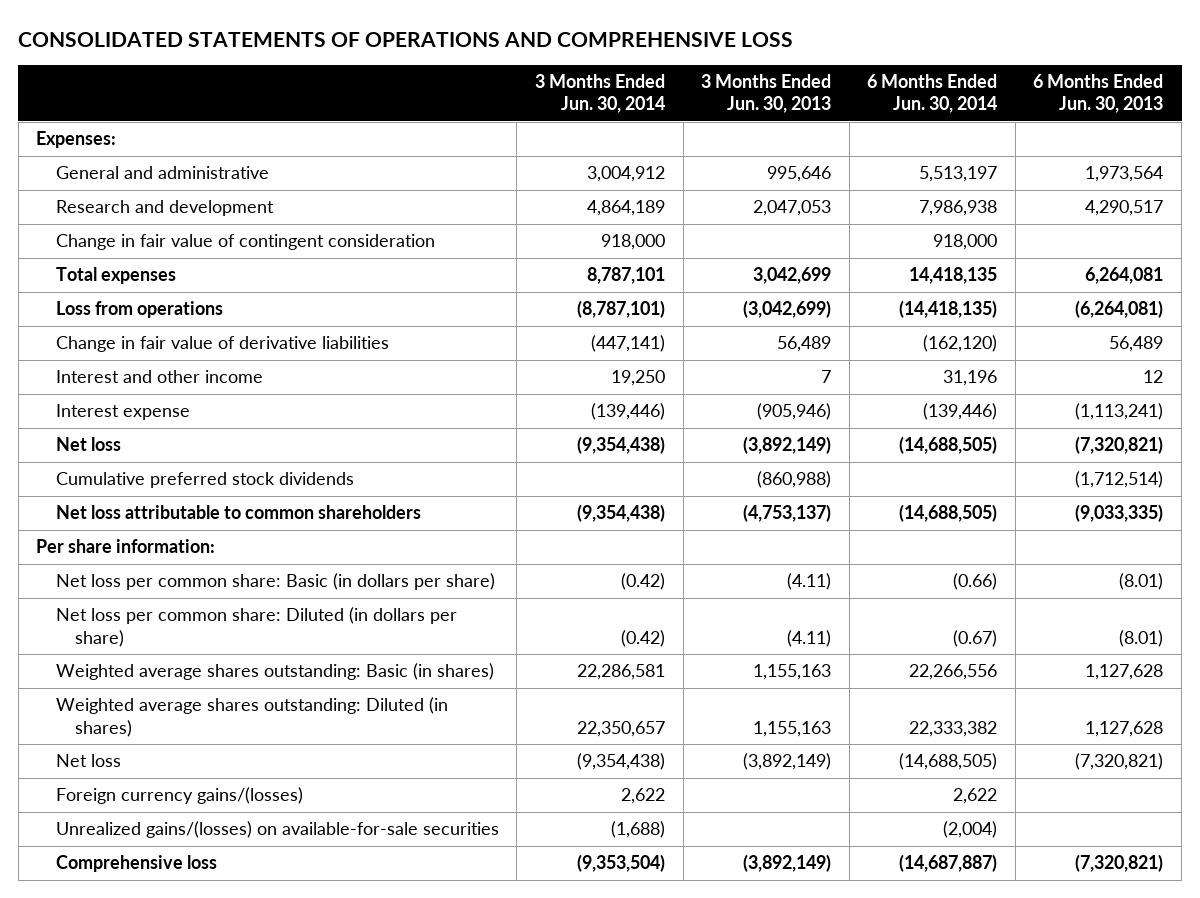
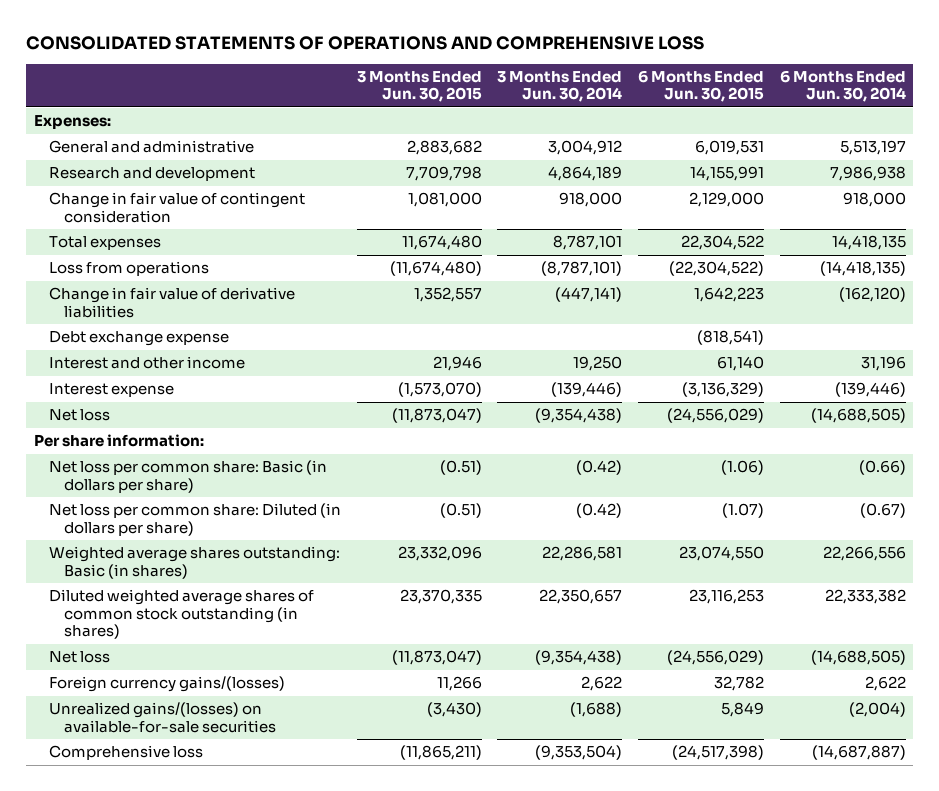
[701,74,832,114] 3 Months Ended Jun. 30, 2013 -> none
[1033,74,1164,114] 6 Months Ended Jun. 30, 2013 -> none
none -> [356,70,482,103] 3 Months Ended Jun. 30, 2015
none -> [637,69,764,103] 6 Months Ended Jun. 30, 2015
none -> [49,331,230,347] Debt exchange expense
[55,472,354,489] Cumulative preferred stock dividends -> none
[55,505,421,520] Net loss attributable to common shareholders -> none
[55,697,448,737] Weighted average shares outstanding: Diluted (in shares) -> [49,589,315,640] Diluted weighted average shares of common stock outstanding (in shares)

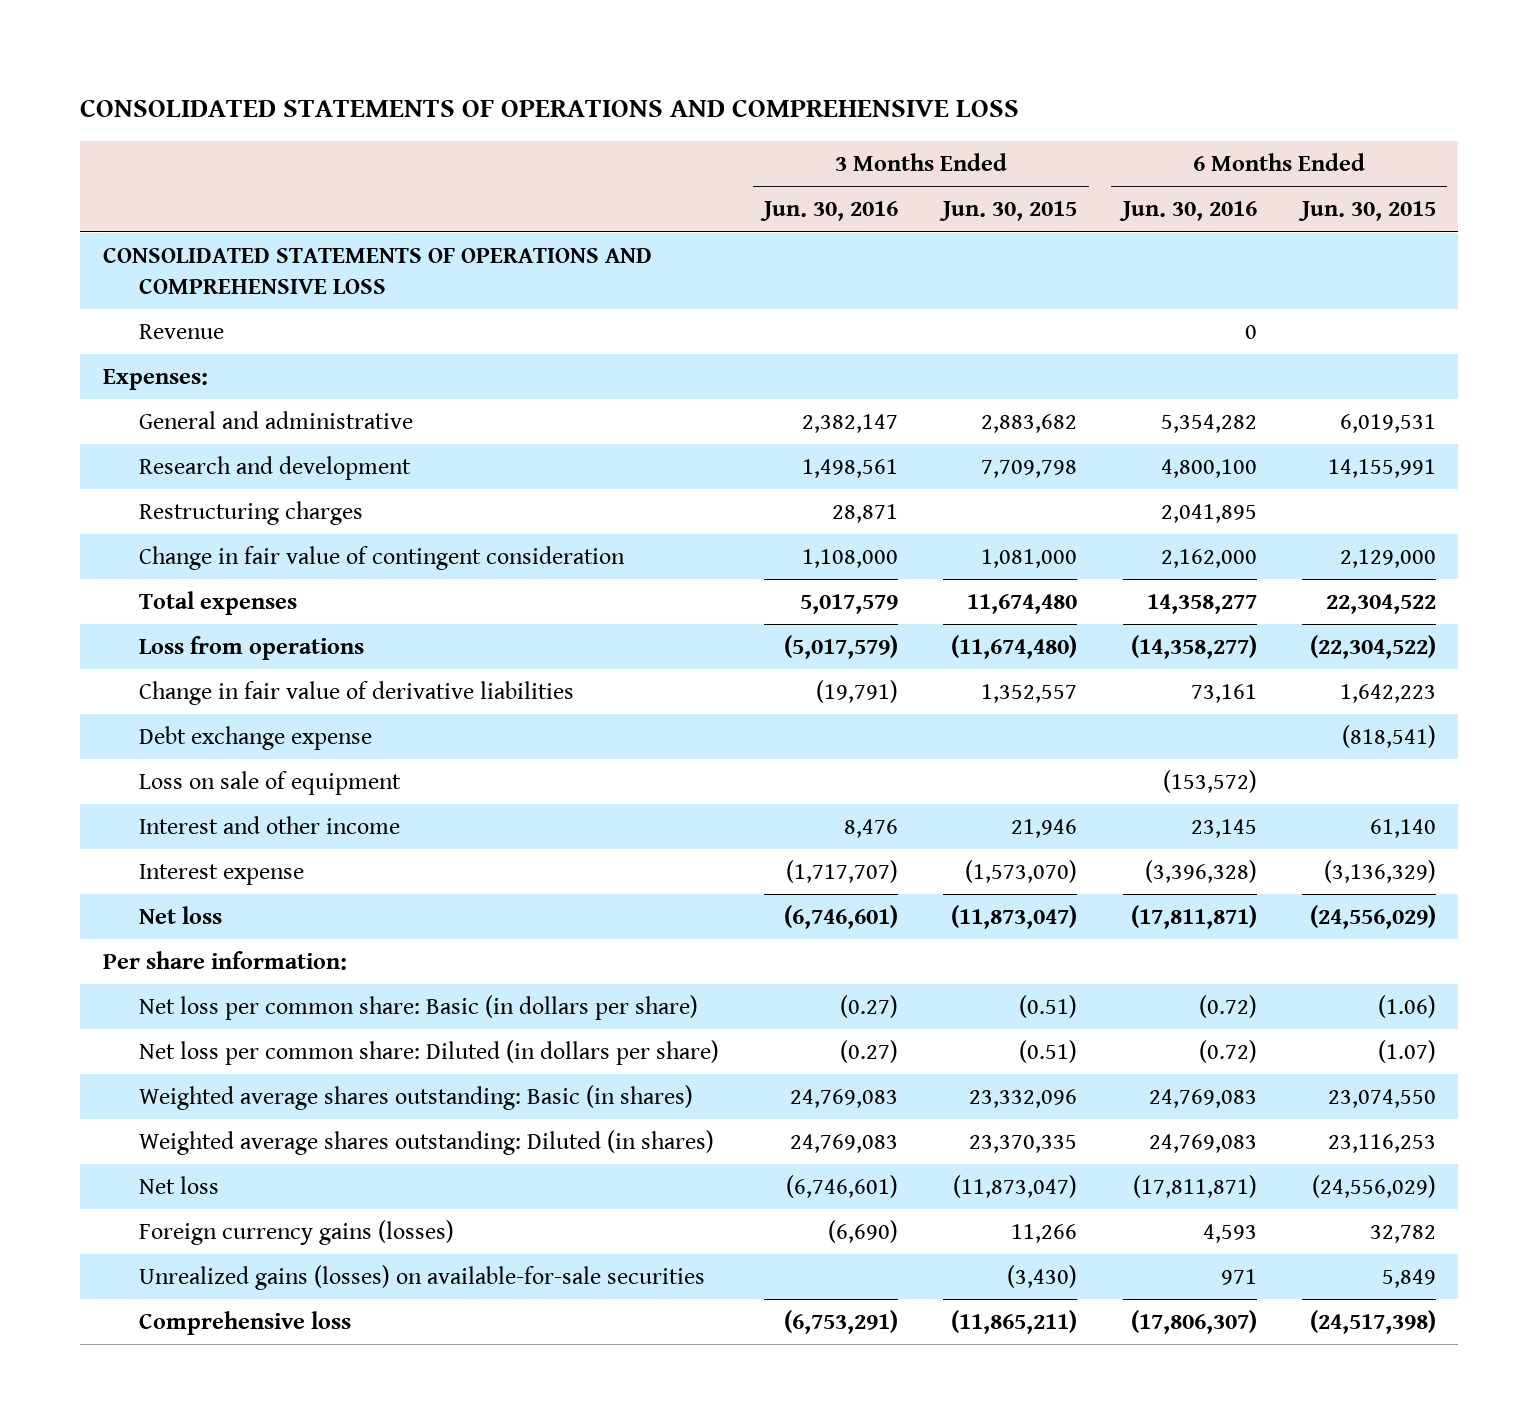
[497,70,623,103] 3 Months Ended Jun. 30, 2014 -> none
[779,69,906,103] 6 Months Ended Jun. 30, 2014 -> none
none -> [760,201,899,222] Jun. 30, 2016
none -> [1118,201,1257,222] Jun. 30, 2016
none -> [102,248,652,294] CONSOLIDATED STATEMENTS OF OPERATIONS AND COMPREHENSIVE LOSS
none -> [139,324,225,340] Revenue
none -> [139,501,364,526] Restructuring charges
none -> [139,771,402,796] Loss on sale of equipment
[49,589,315,640] Diluted weighted average shares of common stock outstanding (in shares) -> [139,1130,715,1156] Weighted average shares outstanding: Diluted (in shares)
[49,676,286,693] Foreign currency gains/(losses) -> [139,1220,455,1246] Foreign currency gains (losses)
[49,702,277,733] Unrealized gains/(losses) on available-for-sale securities -> [139,1265,706,1291] Unrealized gains (losses) on available-for-sale securities

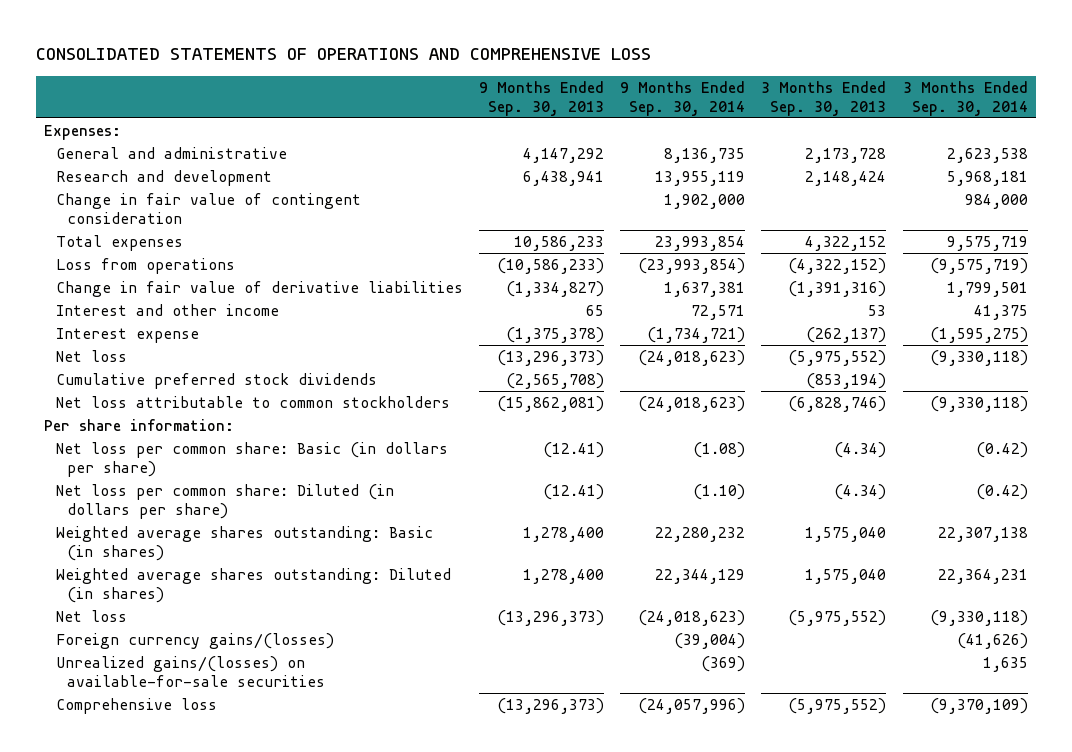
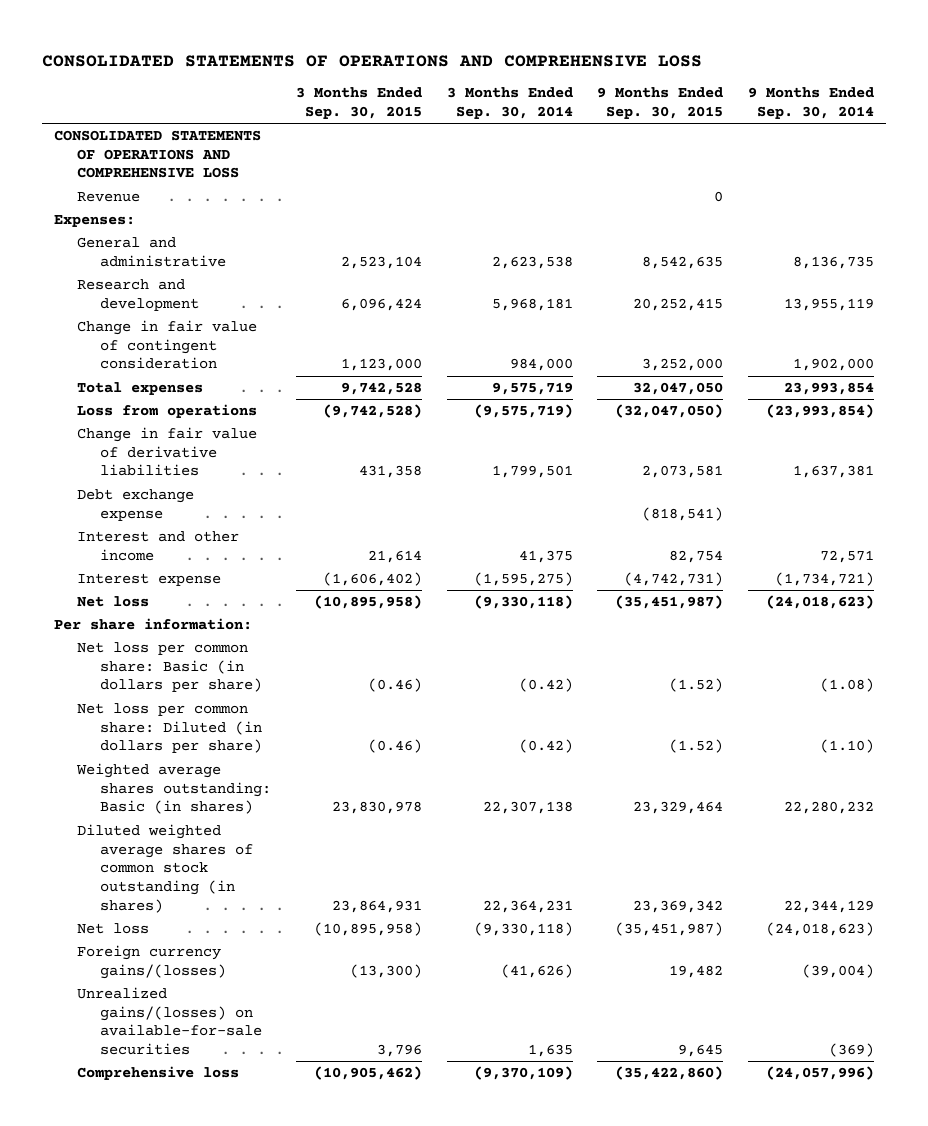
[478,80,604,116] 9 Months Ended Sep. 30, 2013 -> none
[761,80,887,116] 3 Months Ended Sep. 30, 2013 -> none
none -> [296,87,423,120] 3 Months Ended Sep. 30, 2015
none -> [597,87,724,120] 9 Months Ended Sep. 30, 2015
none -> [54,130,262,179] CONSOLIDATED STATEMENTS OF OPERATIONS AND COMPREHENSIVE LOSS
none -> [77,192,141,203] Revenue
none -> [77,489,195,521] Debt exchange expense
[55,372,377,389] Cumulative preferred stock dividends -> none
[55,395,450,408] Net loss attributable to common stockholders -> none
[55,567,451,603] Weighted average shares outstanding: Diluted (in shares) -> [77,824,254,913] Diluted weighted average shares of common stock outstanding (in shares)

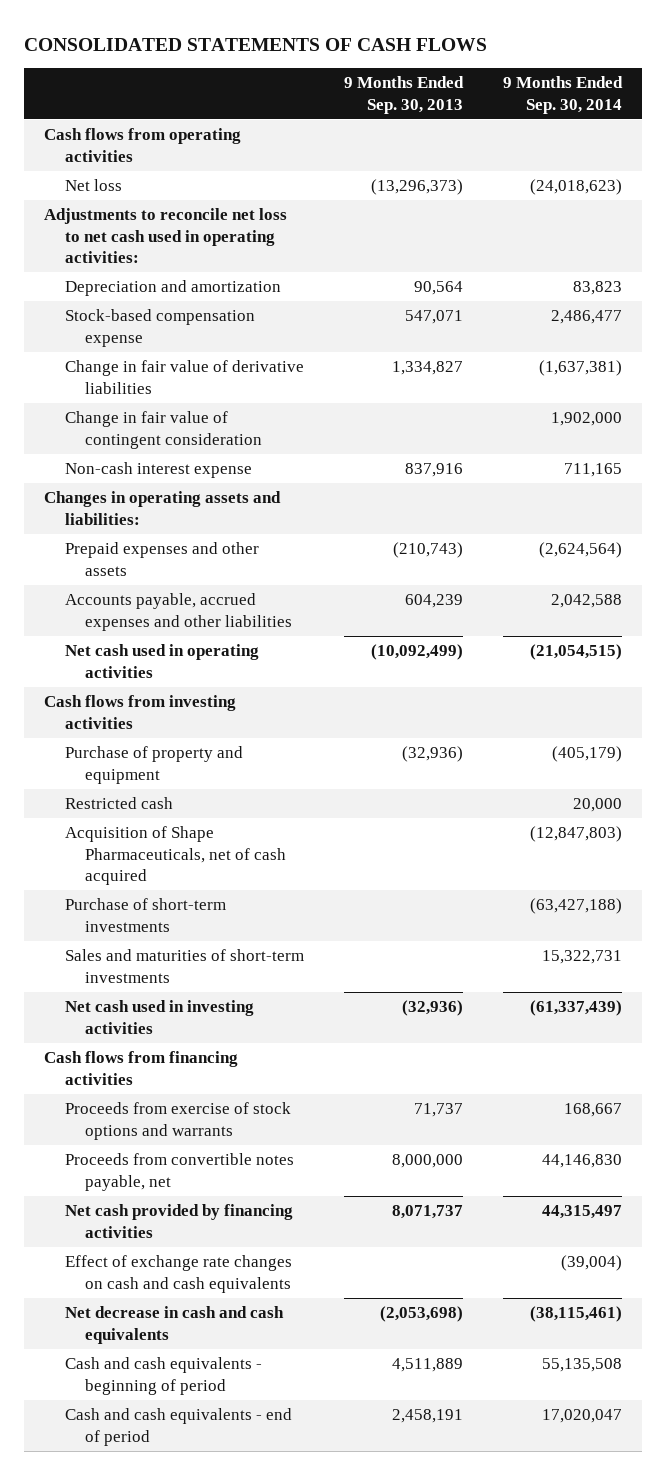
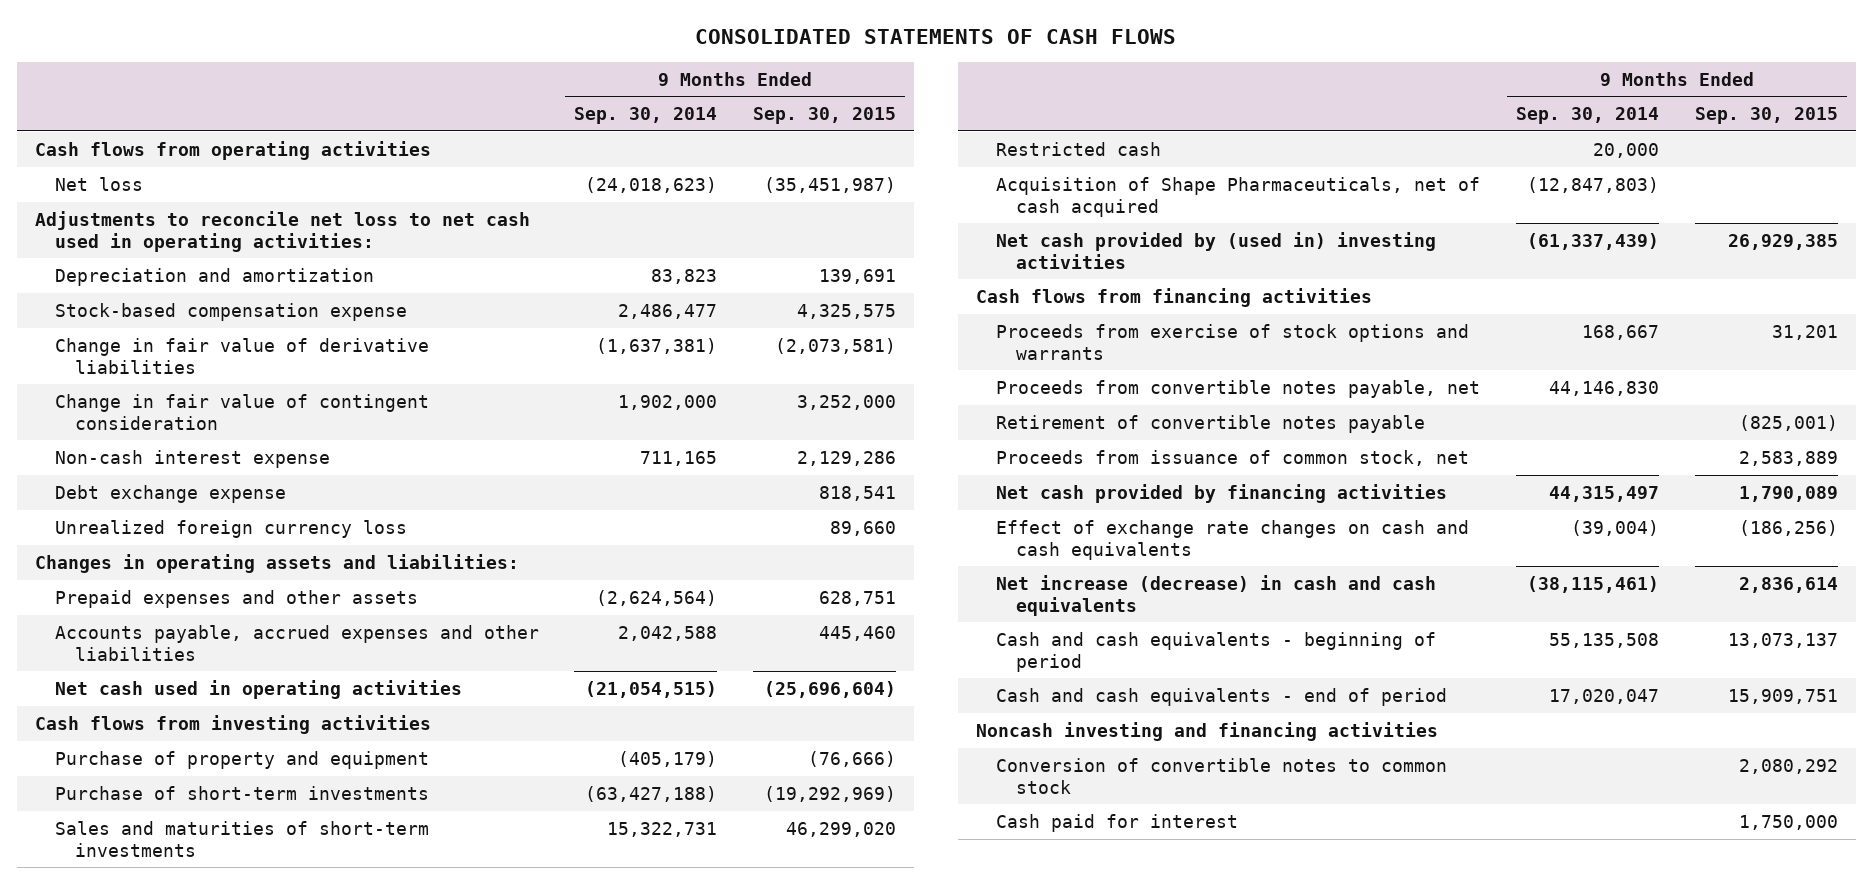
[343,75,464,114] 9 Months Ended Sep. 30, 2013 -> none
none -> [753,107,897,125] Sep. 30, 2015
none -> [54,484,286,503] Debt exchange expense
none -> [54,519,407,538] Unrealized foreign currency loss
[64,797,173,810] Restricted cash -> [996,141,1162,156] Restricted cash
[64,826,287,886] Acquisition of Shape Pharmaceuticals, net of cash acquired -> [996,176,1481,217] Acquisition of Shape Pharmaceuticals, net of cash acquired
[64,1000,254,1034] Net cash used in investing activities -> [996,231,1437,269] Net cash provided by (used in) investing activities
none -> [996,414,1426,433] Retirement of convertible notes payable
none -> [996,449,1470,466] Proceeds from issuance of common stock, net
[64,1306,284,1344] Net decrease in cash and cash equivalents -> [996,574,1437,616] Net increase (decrease) in cash and cash equivalents
none -> [976,721,1439,741] Noncash investing and financing activities
none -> [996,757,1448,794] Conversion of convertible notes to common stock
none -> [996,813,1239,832] Cash paid for interest

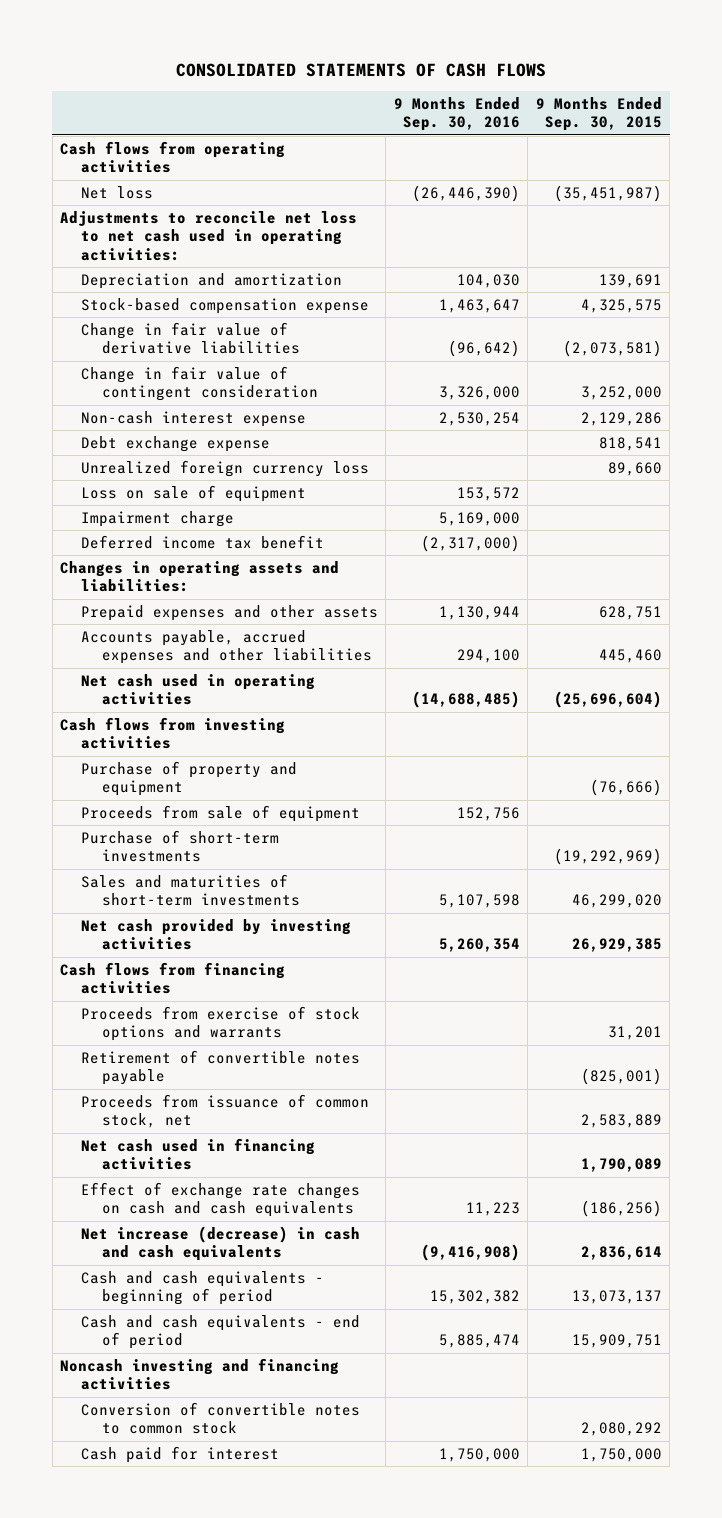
[574,107,718,125] Sep. 30, 2014 -> none
none -> [393,96,520,132] 9 Months Ended Sep. 30, 2016
none -> [81,484,307,502] Loss on sale of equipment
none -> [81,510,235,527] Impairment charge
none -> [81,534,325,549] Deferred income tax benefit
none -> [81,804,361,822] Proceeds from sale of equipment
[996,141,1162,156] Restricted cash -> none
[996,176,1481,217] Acquisition of Shape Pharmaceuticals, net of cash acquired -> none
[996,231,1437,269] Net cash provided by (used in) investing activities -> [81,918,352,951] Net cash provided by investing activities
[996,379,1481,398] Proceeds from convertible notes payable, net -> none
[996,483,1448,503] Net cash provided by financing activities -> [81,1137,316,1171] Net cash used in financing activities

